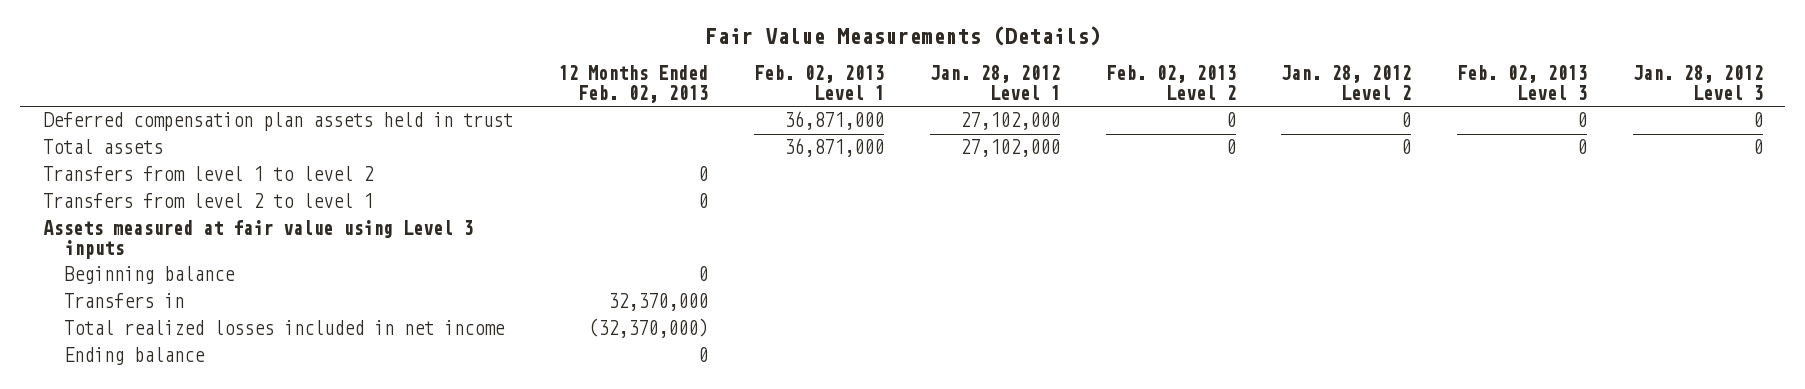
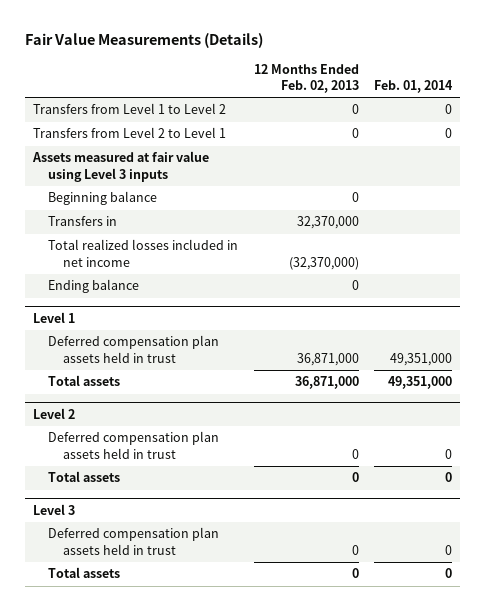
[754,65,885,100] Feb. 02, 2013 Level 1 -> none
[929,65,1060,100] Jan. 28, 2012 Level 1 -> none
[1105,65,1236,100] Feb. 02, 2013 Level 2 -> none
[1281,65,1412,100] Jan. 28, 2012 Level 2 -> none
[1456,65,1587,100] Feb. 02, 2013 Level 3 -> none
[1632,65,1763,100] Jan. 28, 2012 Level 3 -> none
none -> [374,79,454,93] Feb. 01, 2014
[42,112,513,132] Deferred compensation plan assets held in trust -> none
[42,139,163,155] Total assets -> none
[42,166,374,182] Transfers from level 1 to level 2 -> [33,103,227,115] Transfers from Level 1 to Level 2
[42,193,373,209] Transfers from level 2 to level 1 -> [33,127,227,139] Transfers from Level 2 to Level 1
none -> [33,311,76,323] Level 1
none -> [48,335,220,363] Deferred compensation plan assets held in trust
none -> [48,375,121,387] Total assets
none -> [33,407,76,419] Level 2
none -> [48,431,220,459] Deferred compensation plan assets held in trust
none -> [48,471,121,483] Total assets
none -> [33,503,76,515] Level 3
none -> [48,527,220,555] Deferred compensation plan assets held in trust
none -> [48,567,121,579] Total assets

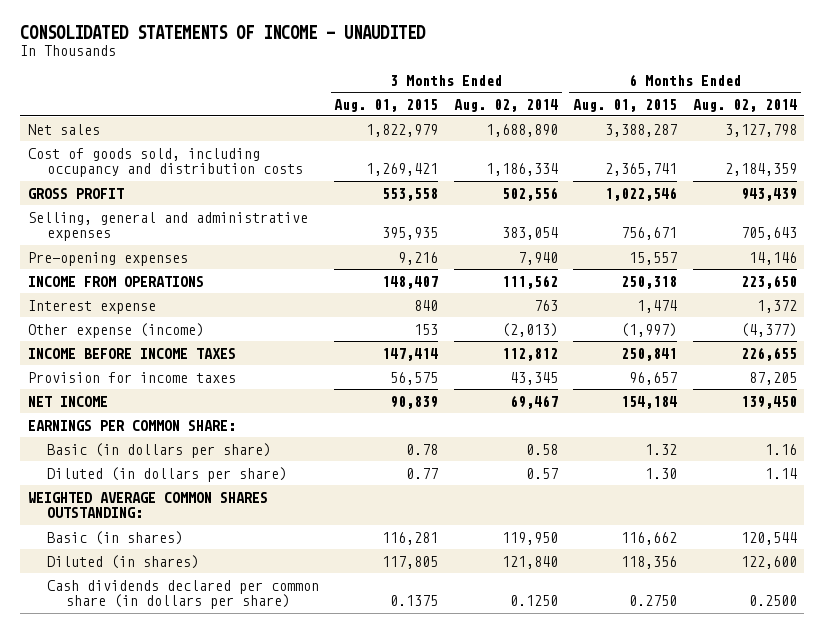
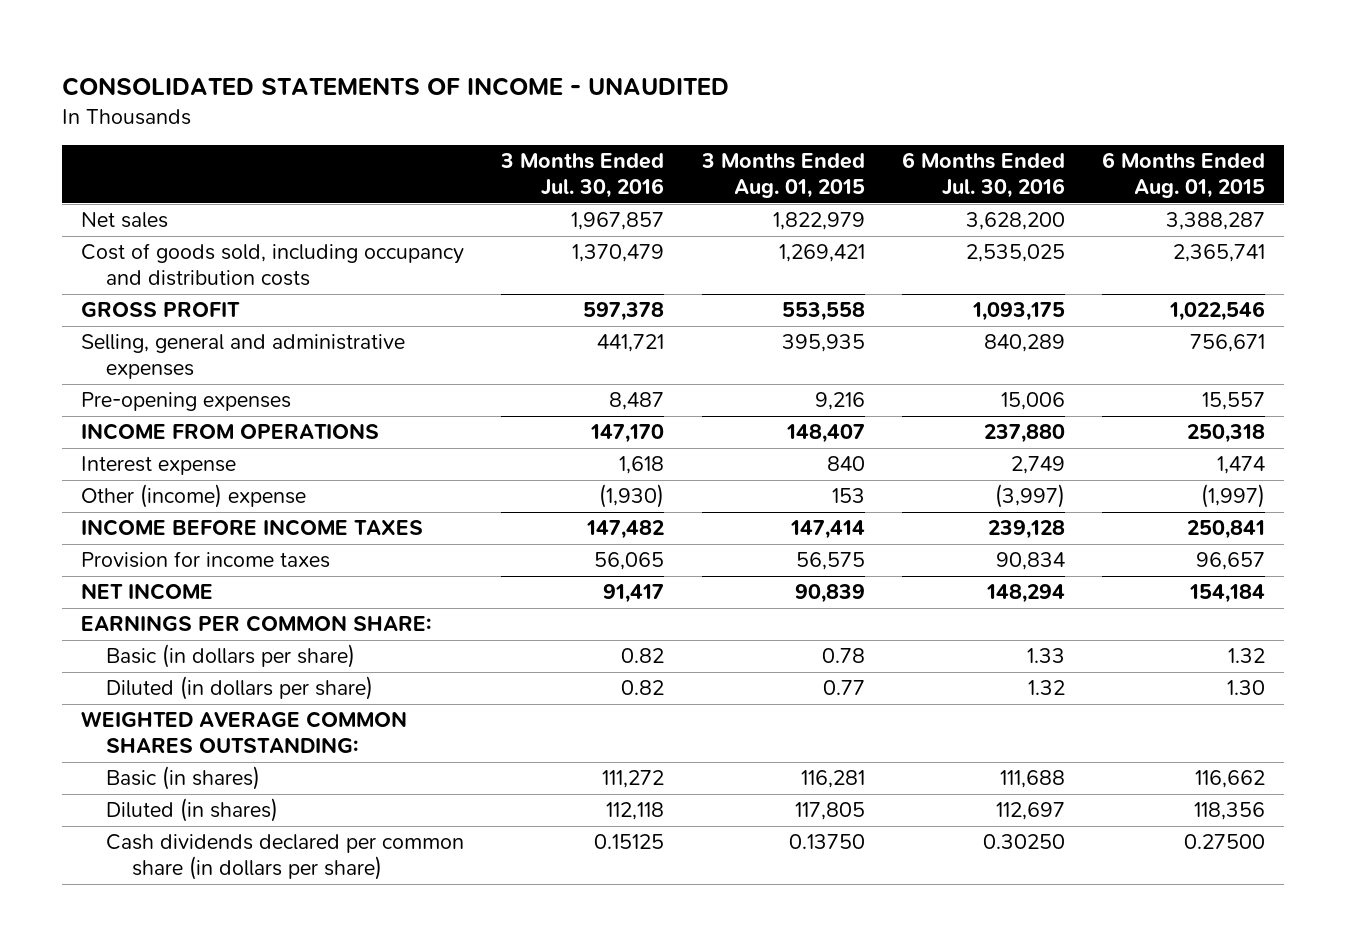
[453,98,558,112] Aug. 02, 2014 -> none
[692,98,797,112] Aug. 02, 2014 -> none
none -> [500,153,665,199] 3 Months Ended Jul. 30, 2016
none -> [902,152,1066,199] 6 Months Ended Jul. 30, 2016
[28,322,205,338] Other expense (income) -> [80,484,306,509] Other (income) expense
[390,595,439,607] 0.1375 -> [788,834,865,850] 0.13750
[629,595,678,607] 0.2750 -> [1184,834,1266,850] 0.27500

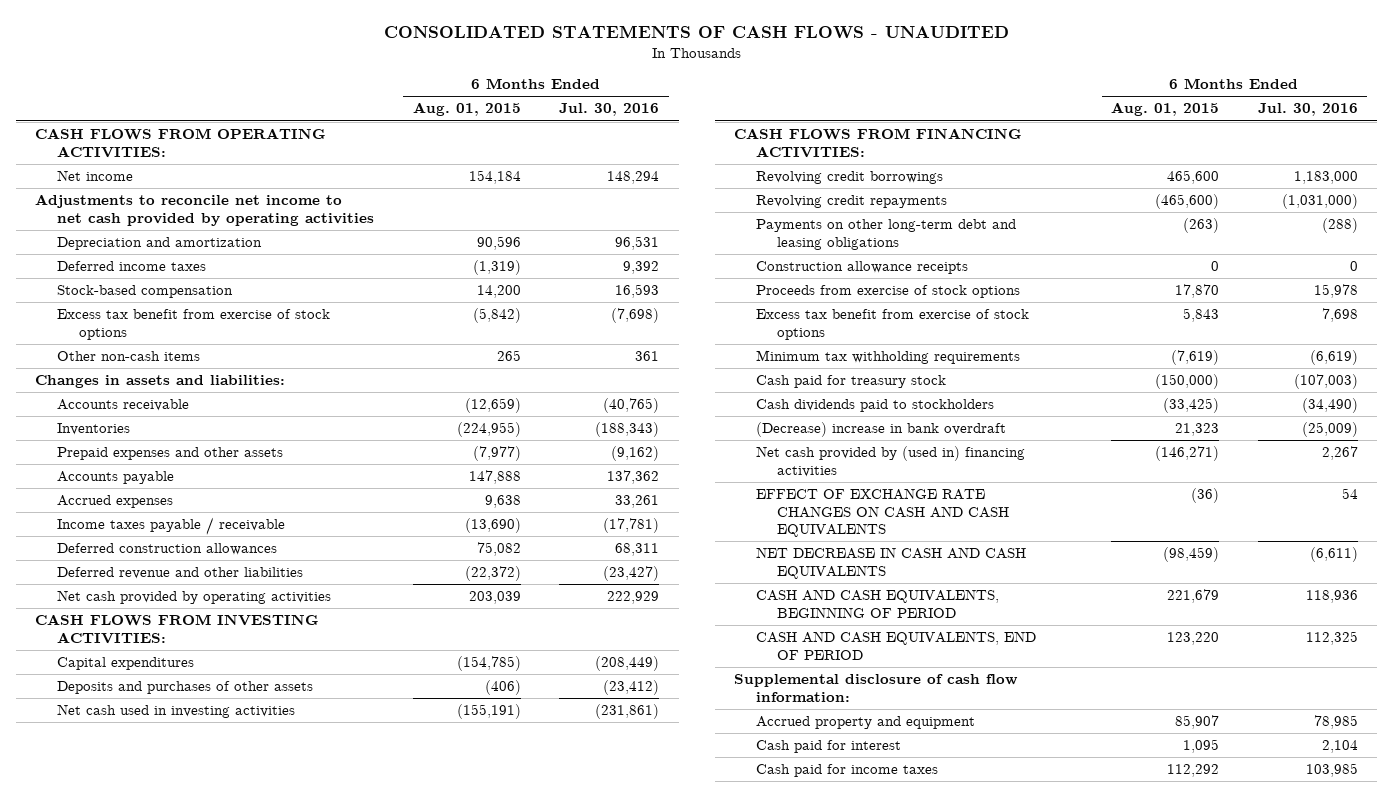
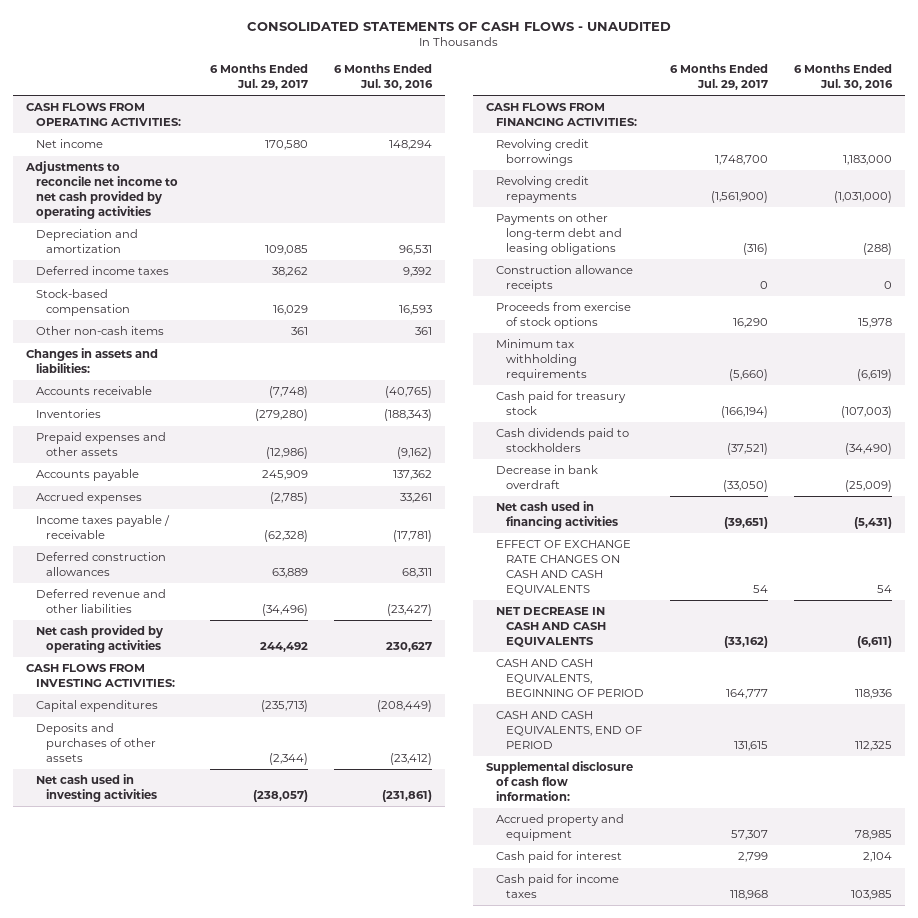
[412,102,521,117] Aug. 01, 2015 -> none
none -> [210,64,309,90] 6 Months Ended Jul. 29, 2017
[57,309,331,340] Excess tax benefit from exercise of stock options -> none
[607,591,660,605] 222,929 -> [385,642,432,653] 230,627
[755,309,1029,340] Excess tax benefit from exercise of stock options -> none
[755,422,1006,438] (Decrease) increase in bank overdraft -> [496,465,599,490] Decrease in bank overdraft
[755,446,1025,477] Net cash provided by (used in) financing activities -> [496,501,619,530] Net cash used in financing activities
[1321,446,1358,461] 2,267 -> [853,517,892,530] (5,431)

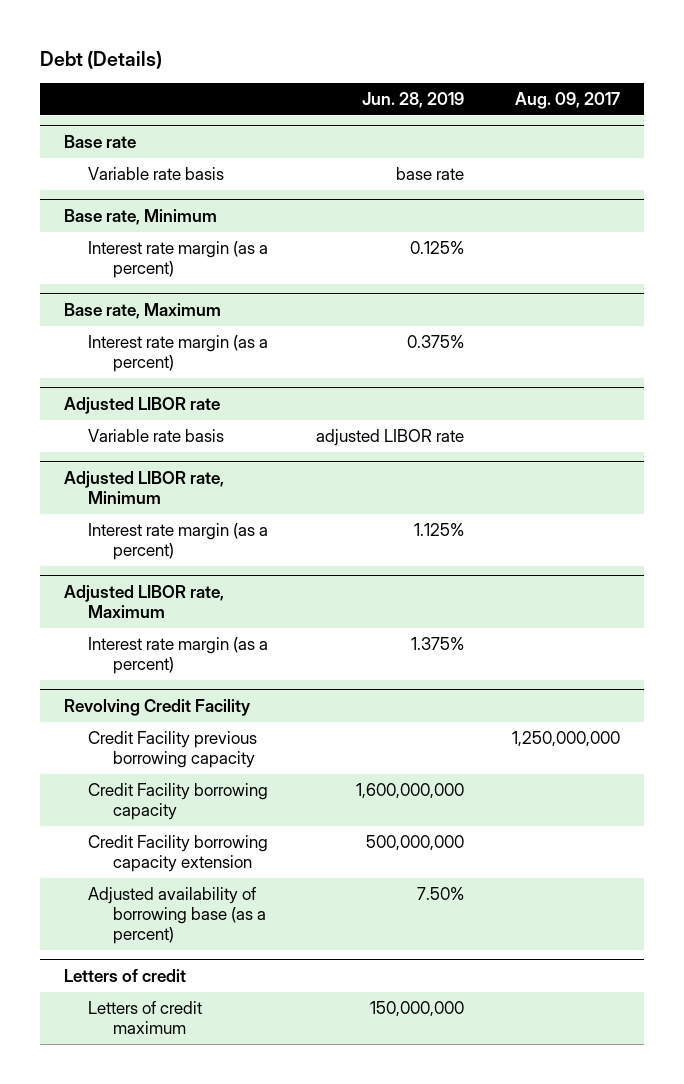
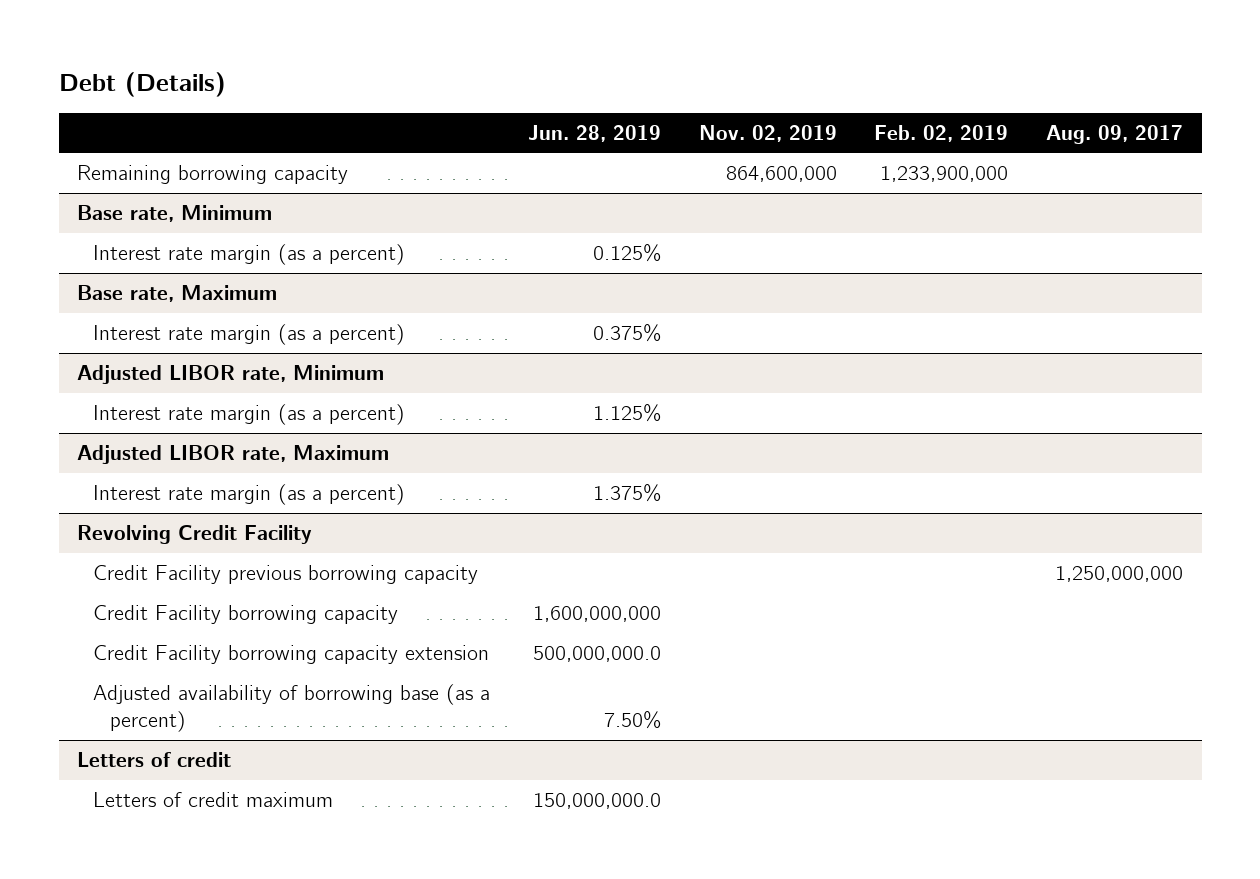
none -> [698,124,837,142] Nov. 02, 2019
none -> [874,124,1009,142] Feb. 02, 2019
[63,134,136,148] Base rate -> none
[88,167,225,181] Variable rate basis -> none
none -> [77,165,349,185] Remaining borrowing capacity
[63,396,220,414] Adjusted LIBOR rate -> none
[88,429,225,443] Variable rate basis -> none
[366,835,465,852] 500,000,000 -> [533,646,662,663] 500,000,000.0
[370,1001,465,1018] 150,000,000 -> [533,793,662,810] 150,000,000.0

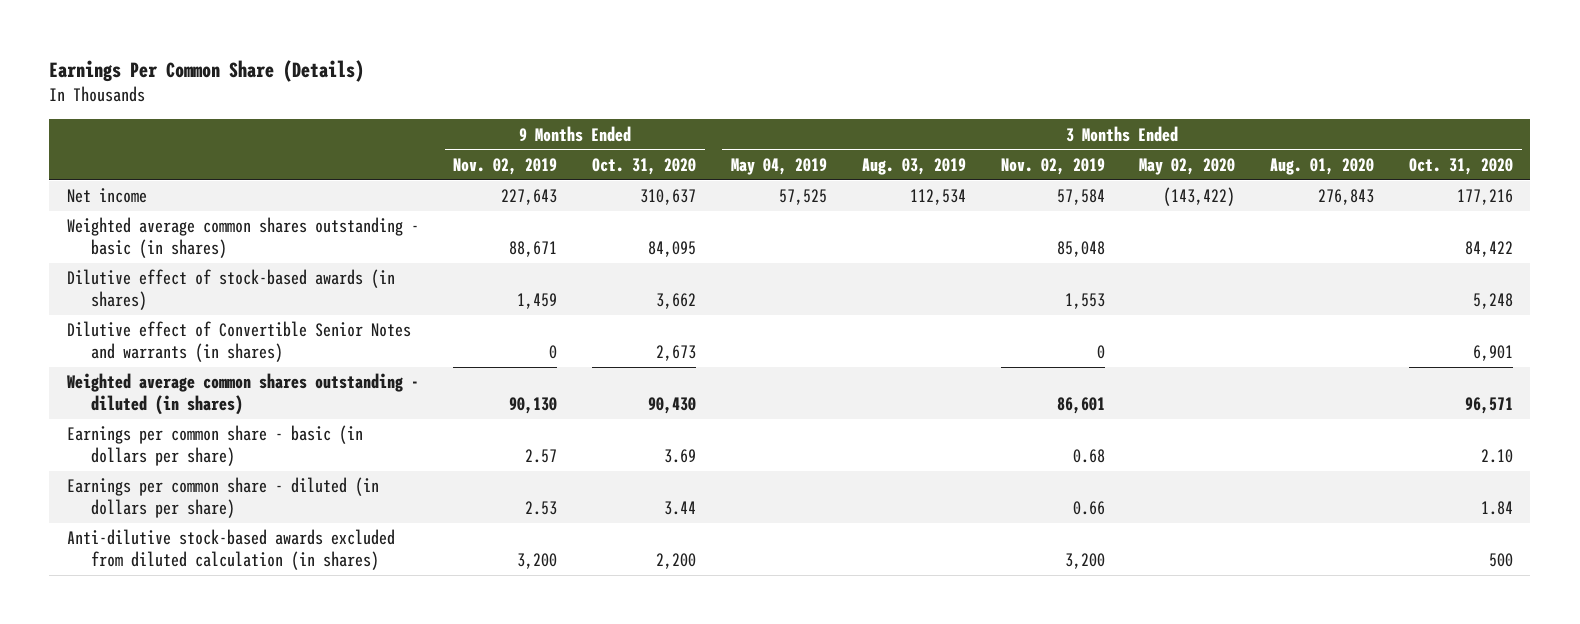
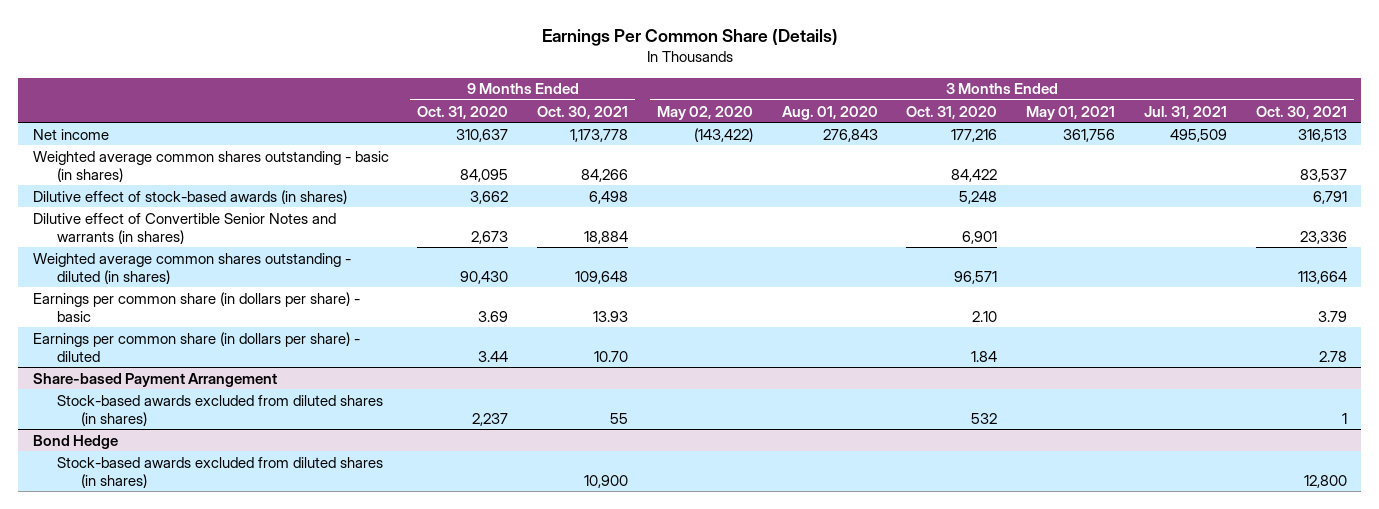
[453,157,558,175] Nov. 02, 2019 -> none
[731,157,828,175] May 04, 2019 -> none
[861,157,966,175] Aug. 03, 2019 -> none
[1000,157,1105,175] Nov. 02, 2019 -> none
none -> [537,105,629,119] Oct. 30, 2021
none -> [1026,105,1116,120] May 01, 2021
none -> [1143,105,1227,119] Jul. 31, 2021
none -> [1255,105,1347,119] Oct. 30, 2021
[66,425,363,467] Earnings per common share - basic (in dollars per share) -> [32,291,360,322] Earnings per common share (in dollars per share) - basic
[66,477,379,519] Earnings per common share - diluted (in dollars per share) -> [32,331,360,362] Earnings per common share (in dollars per share) - diluted
none -> [32,372,277,387] Share-based Payment Arrangement
[66,529,395,571] Anti-dilutive stock-based awards excluded from diluted calculation (in shares) -> [56,394,383,426] Stock-based awards excluded from diluted shares (in shares)
[656,553,697,570] 2,200 -> [472,412,509,426] 2,237
[1488,553,1513,568] 500 -> [971,412,998,424] 532
none -> [32,434,118,449] Bond Hedge
none -> [56,456,383,488] Stock-based awards excluded from diluted shares (in shares)

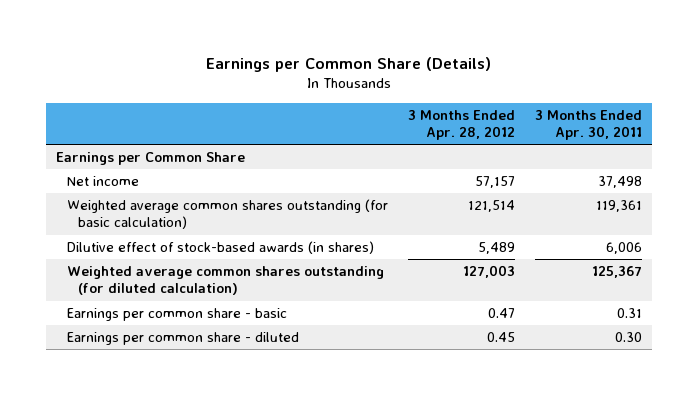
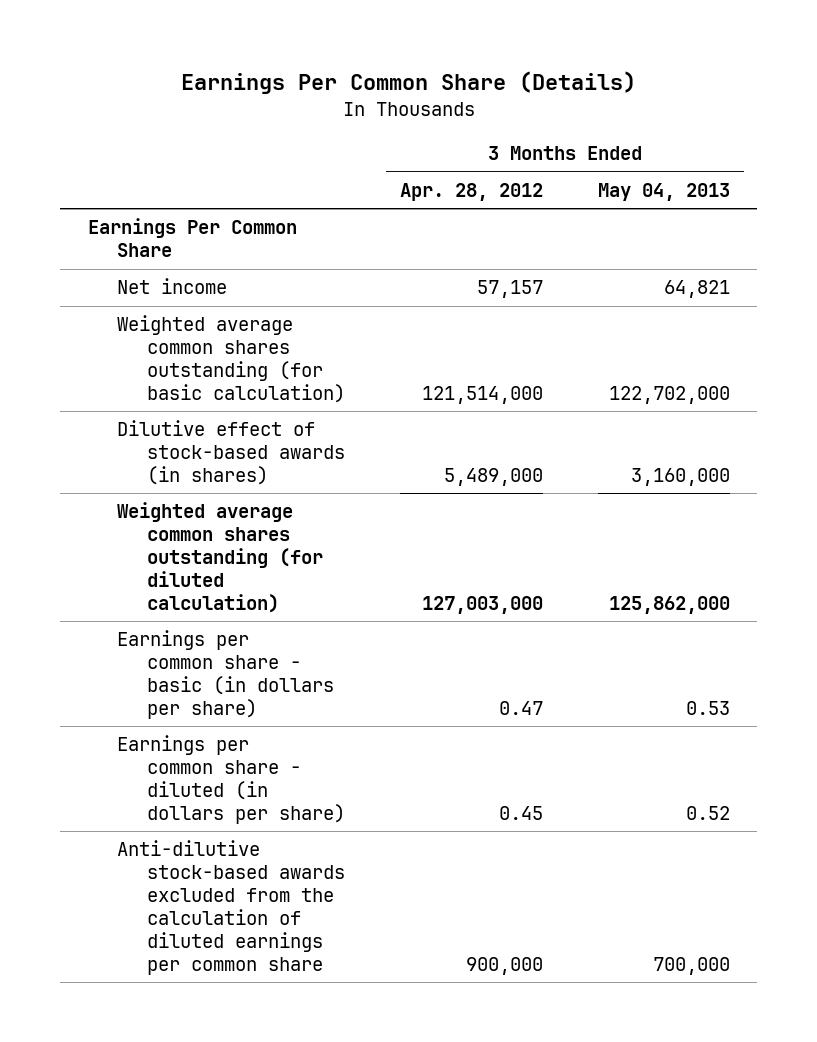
[206,56,492,72] Earnings per Common Share (Details) -> [180,70,636,94] Earnings Per Common Share (Details)
[535,109,643,141] 3 Months Ended Apr. 30, 2011 -> none
none -> [597,182,730,201] May 04, 2013
[56,152,246,166] Earnings per Common Share -> [87,218,297,258] Earnings Per Common Share
[468,200,516,213] 121,514 -> [421,385,543,404] 121,514,000
[478,242,516,255] 5,489 -> [443,468,543,487] 5,489,000
[463,265,516,279] 127,003 -> [421,595,543,614] 127,003,000
[67,308,288,322] Earnings per common share - basic -> [117,630,334,719] Earnings per common share - basic (in dollars per share)
[67,332,300,346] Earnings per common share - diluted -> [117,735,345,824] Earnings per common share - diluted (in dollars per share)
none -> [117,840,345,975] Anti-dilutive stock-based awards excluded from the calculation of diluted earnings per common share

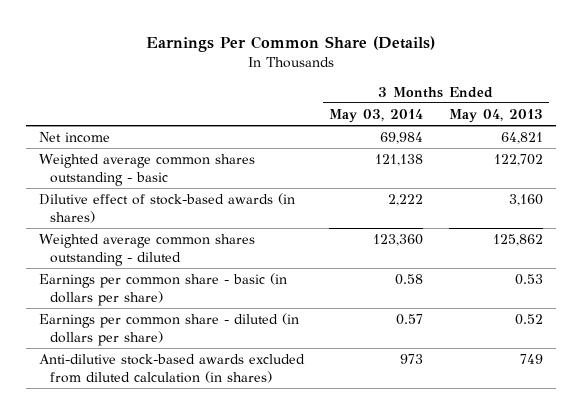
[399,182,543,201] Apr. 28, 2012 -> none
none -> [329,108,424,123] May 03, 2014
[87,218,297,258] Earnings Per Common Share -> none
[117,315,345,403] Weighted average common shares outstanding (for basic calculation) -> [38,153,255,186] Weighted average common shares outstanding - basic
[608,385,730,404] 122,702,000 -> [494,153,544,166] 122,702
[630,468,730,487] 3,160,000 -> [509,193,544,206] 3,160
[117,502,323,613] Weighted average common shares outstanding (for diluted calculation) -> [38,233,255,266] Weighted average common shares outstanding - diluted
[608,595,730,614] 125,862,000 -> [493,233,544,246] 125,862
[117,840,345,975] Anti-dilutive stock-based awards excluded from the calculation of diluted earnings per common share -> [38,353,305,383] Anti-dilutive stock-based awards excluded from diluted calculation (in shares)
[652,956,730,975] 700,000 -> [520,353,544,364] 749

